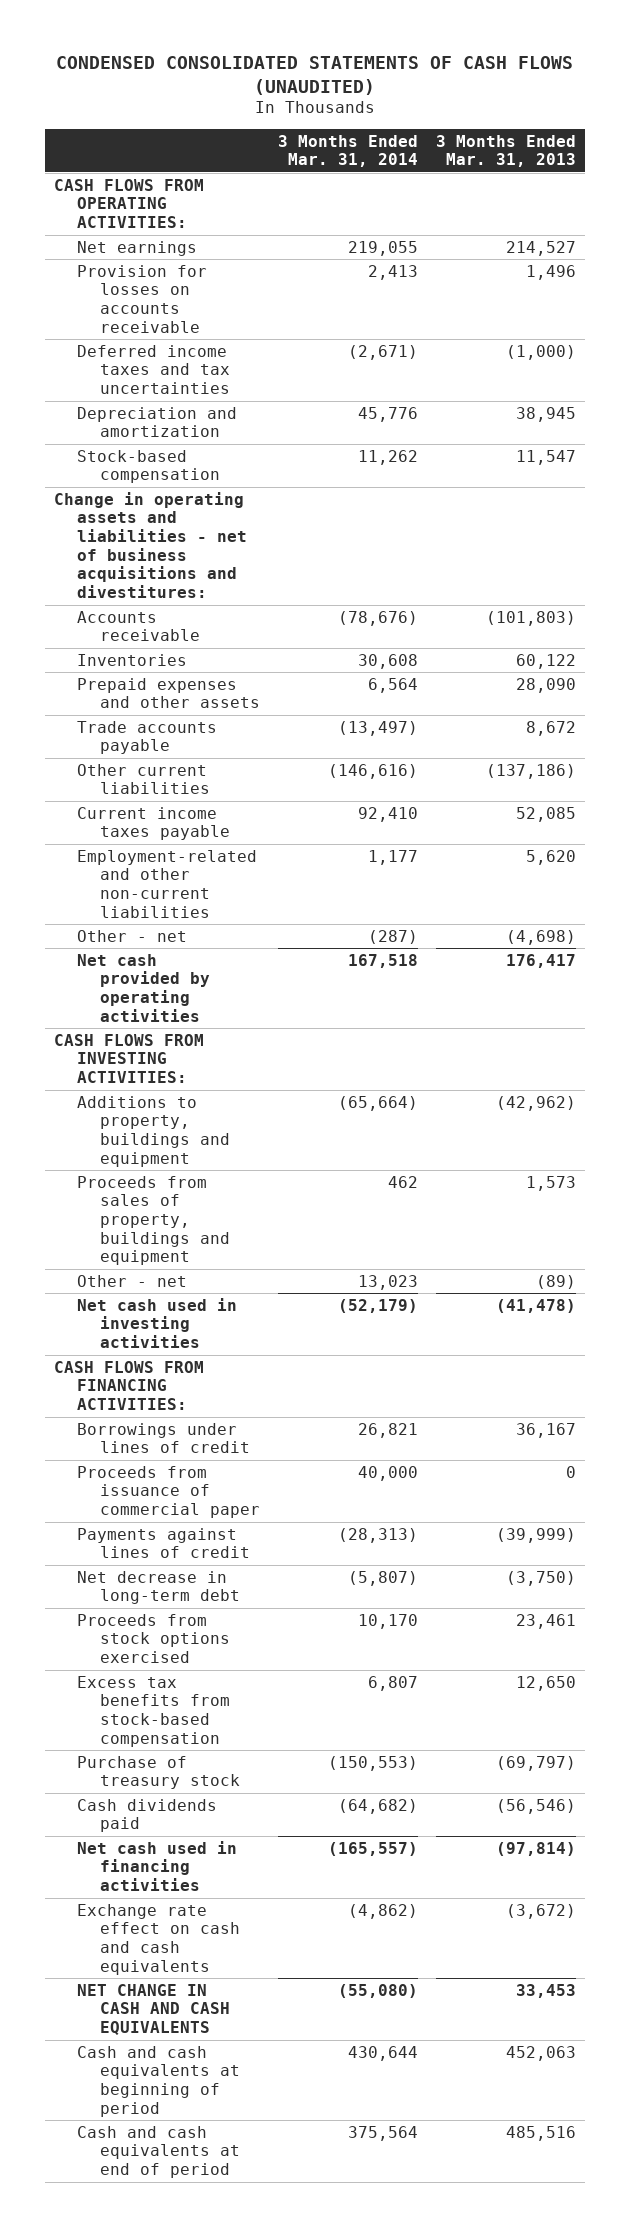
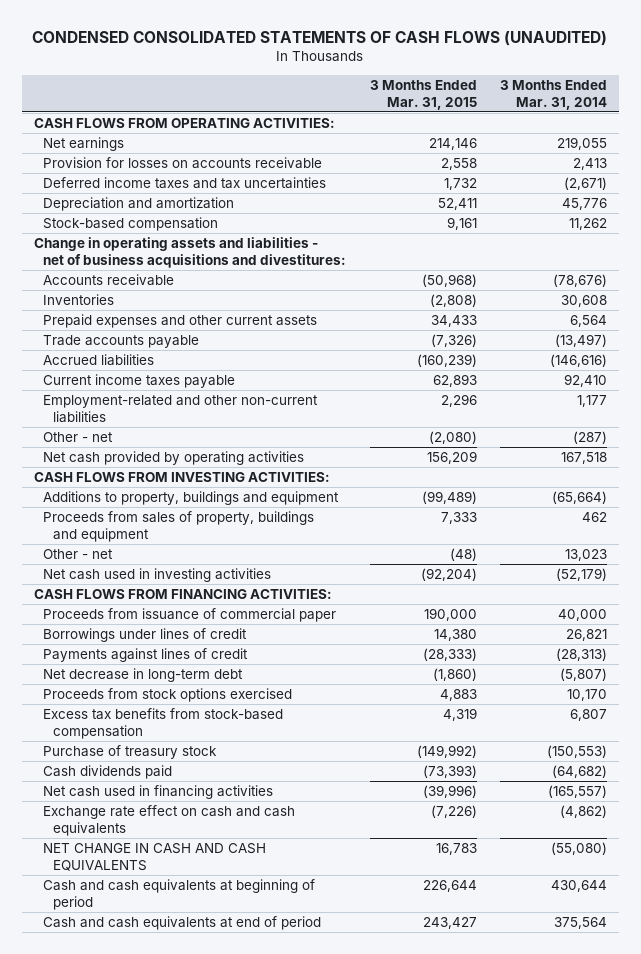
[435,134,576,168] 3 Months Ended Mar. 31, 2013 -> none
none -> [369,79,477,110] 3 Months Ended Mar. 31, 2015
[77,677,261,709] Prepaid expenses and other assets -> [43,314,318,329] Prepaid expenses and other current assets
[77,763,211,795] Other current liabilities -> [43,354,155,367] Accrued liabilities
[77,1422,251,1454] Borrowings under lines of credit -> [43,628,248,643] Borrowings under lines of credit

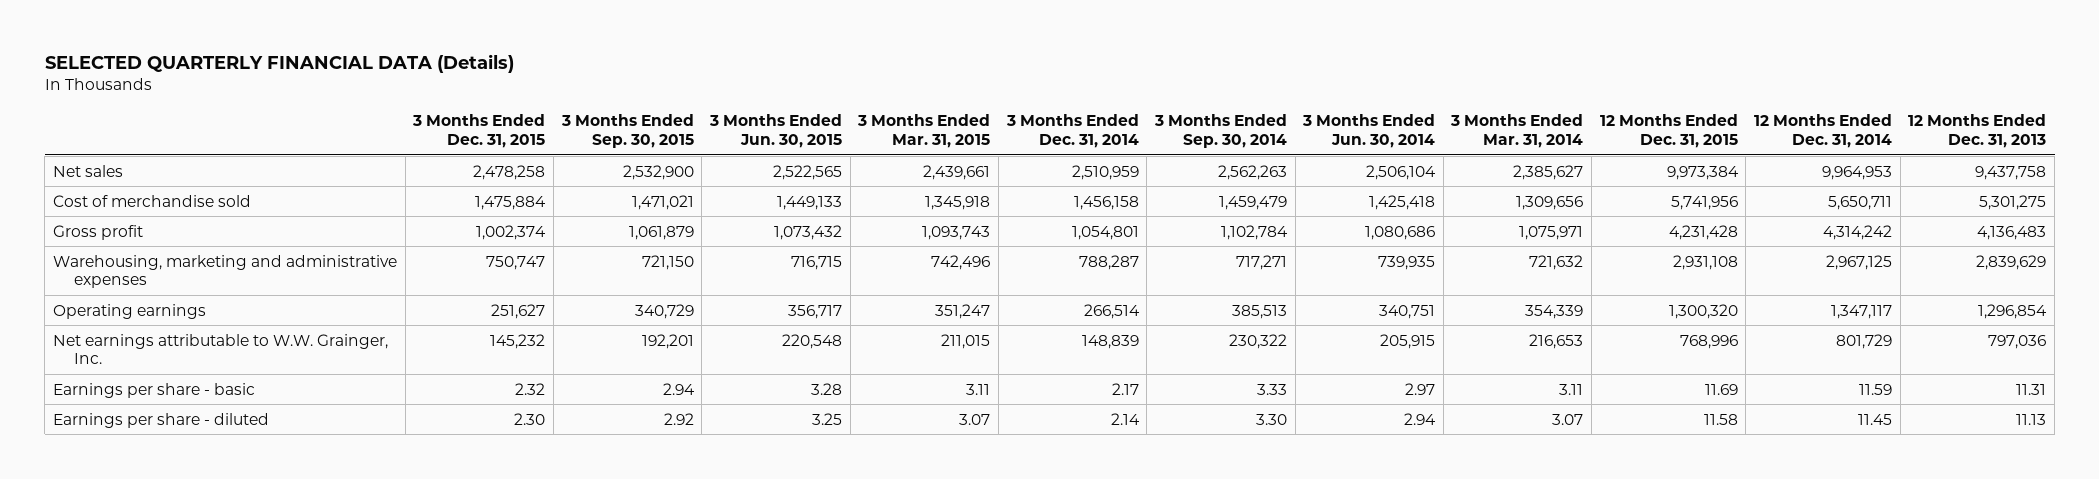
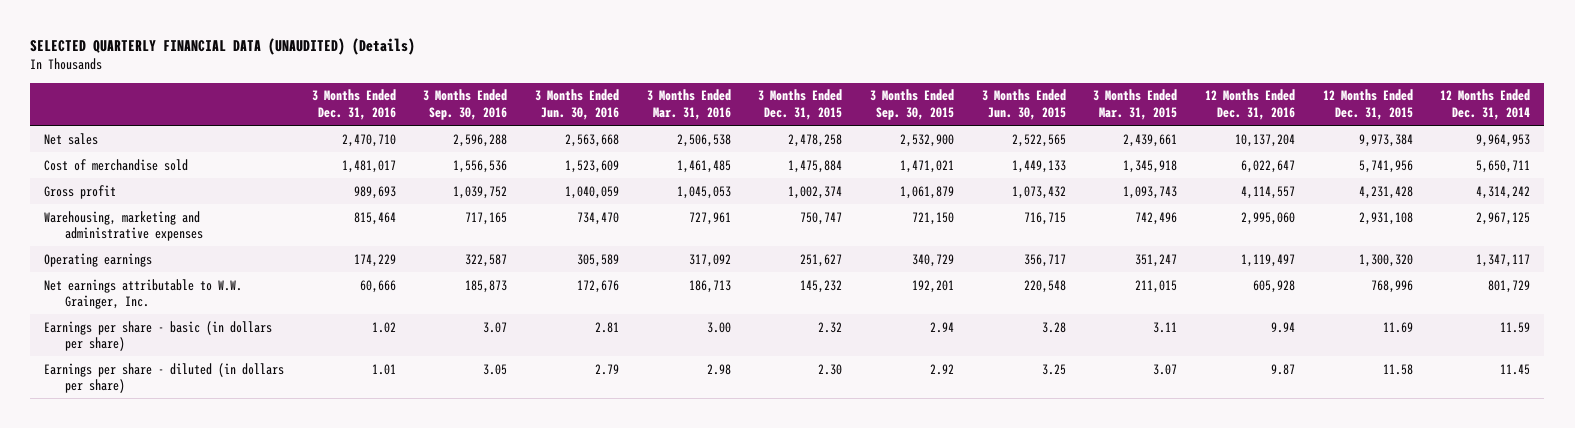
[44,54,514,74] SELECTED QUARTERLY FINANCIAL DATA (Details) -> [30,38,416,56] SELECTED QUARTERLY FINANCIAL DATA (UNAUDITED) (Details)
[1005,114,1139,149] 3 Months Ended Dec. 31, 2014 -> none
[1153,114,1287,149] 3 Months Ended Sep. 30, 2014 -> none
[1302,114,1436,149] 3 Months Ended Jun. 30, 2014 -> none
[1450,114,1584,149] 3 Months Ended Mar. 31, 2014 -> none
[1908,114,2047,149] 12 Months Ended Dec. 31, 2013 -> none
none -> [311,89,396,120] 3 Months Ended Dec. 31, 2016
none -> [423,89,508,120] 3 Months Ended Sep. 30, 2016
none -> [535,89,620,120] 3 Months Ended Jun. 30, 2016
none -> [646,89,731,120] 3 Months Ended Mar. 31, 2016
none -> [1205,89,1296,120] 12 Months Ended Dec. 31, 2016
[52,382,255,398] Earnings per share - basic -> [44,320,273,352] Earnings per share - basic (in dollars per share)
[52,412,269,428] Earnings per share - diluted -> [44,362,285,394] Earnings per share - diluted (in dollars per share)

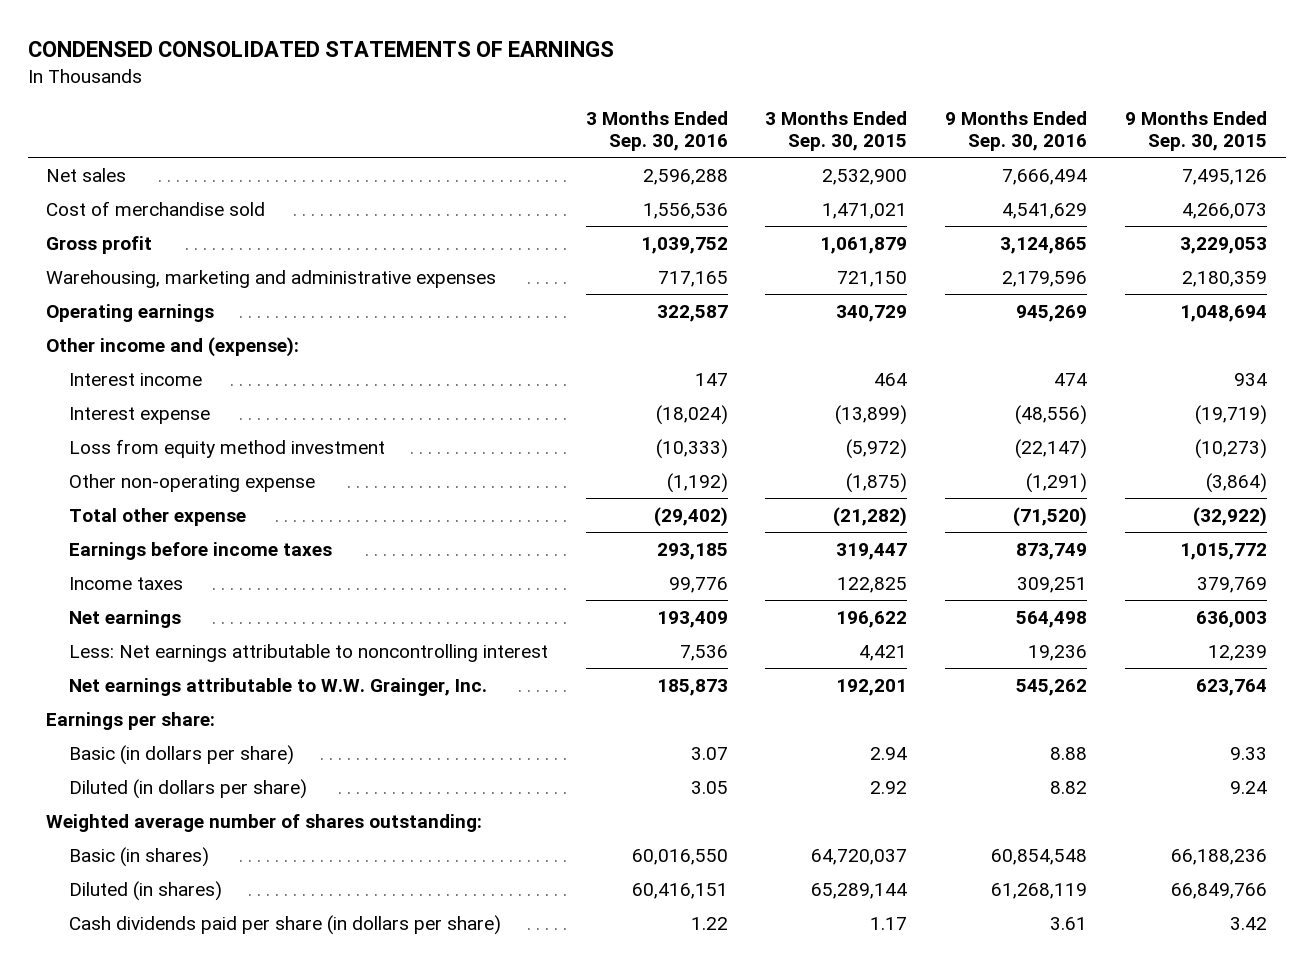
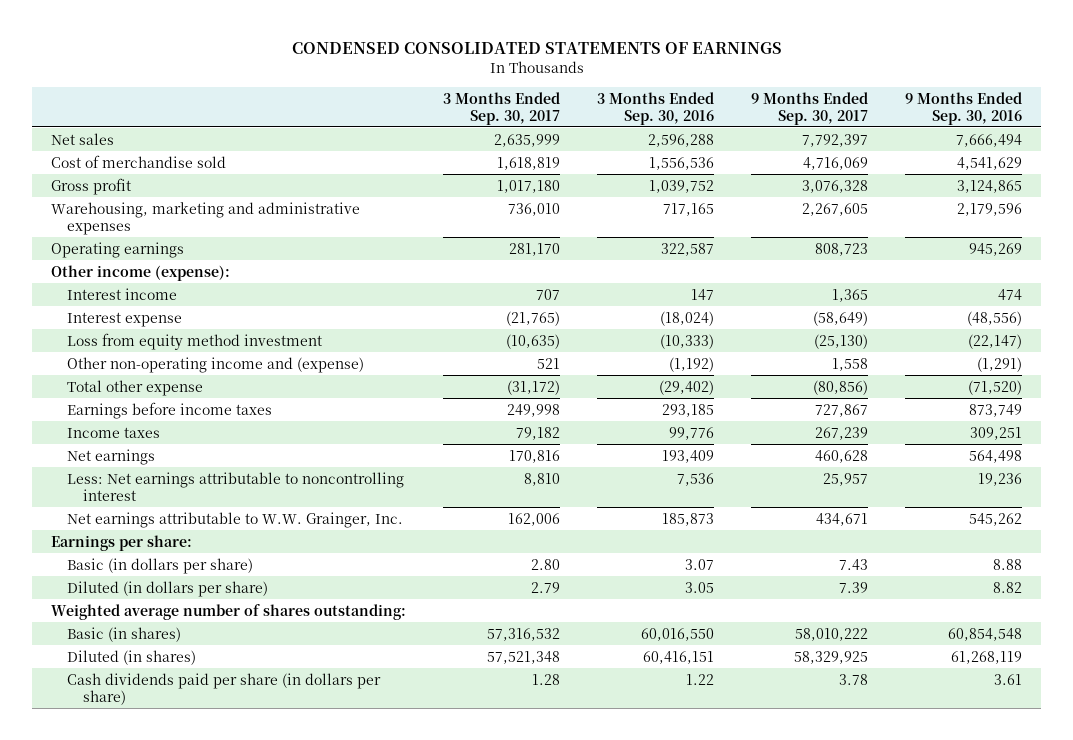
[765,111,908,152] 3 Months Ended Sep. 30, 2015 -> none
[1124,111,1267,152] 9 Months Ended Sep. 30, 2015 -> none
none -> [442,91,560,125] 3 Months Ended Sep. 30, 2017
none -> [751,91,869,125] 9 Months Ended Sep. 30, 2017
[46,336,300,357] Other income and (expense): -> [50,264,230,281] Other income (expense):
[69,473,316,492] Other non-operating expense -> [66,356,364,373] Other non-operating income and (expense)

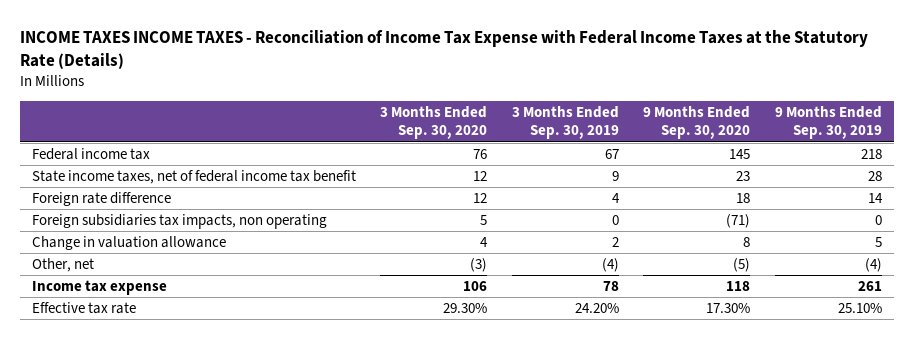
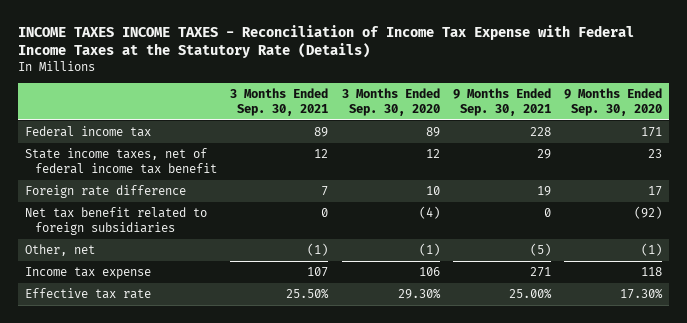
[511,106,619,140] 3 Months Ended Sep. 30, 2019 -> none
[774,106,882,140] 9 Months Ended Sep. 30, 2019 -> none
none -> [230,87,329,117] 3 Months Ended Sep. 30, 2021
none -> [452,87,551,117] 9 Months Ended Sep. 30, 2021
[473,149,488,160] 76 -> [425,127,440,138] 89
[729,149,751,160] 145 -> [640,127,662,138] 171
[31,236,226,251] Change in valuation allowance -> none
[473,193,488,204] 12 -> [425,186,440,196] 10
[736,193,751,204] 18 -> [647,186,662,197] 17
[31,214,327,230] Foreign subsidiaries tax impacts, non operating -> [24,207,207,236] Net tax benefit related to foreign subsidiaries
[480,215,488,226] 5 -> [418,206,440,220] (4)
[726,214,751,229] (71) -> [633,206,662,220] (92)
[470,258,488,273] (3) -> [418,243,440,257] (1)
[733,258,751,273] (5) -> [640,243,662,257] (1)

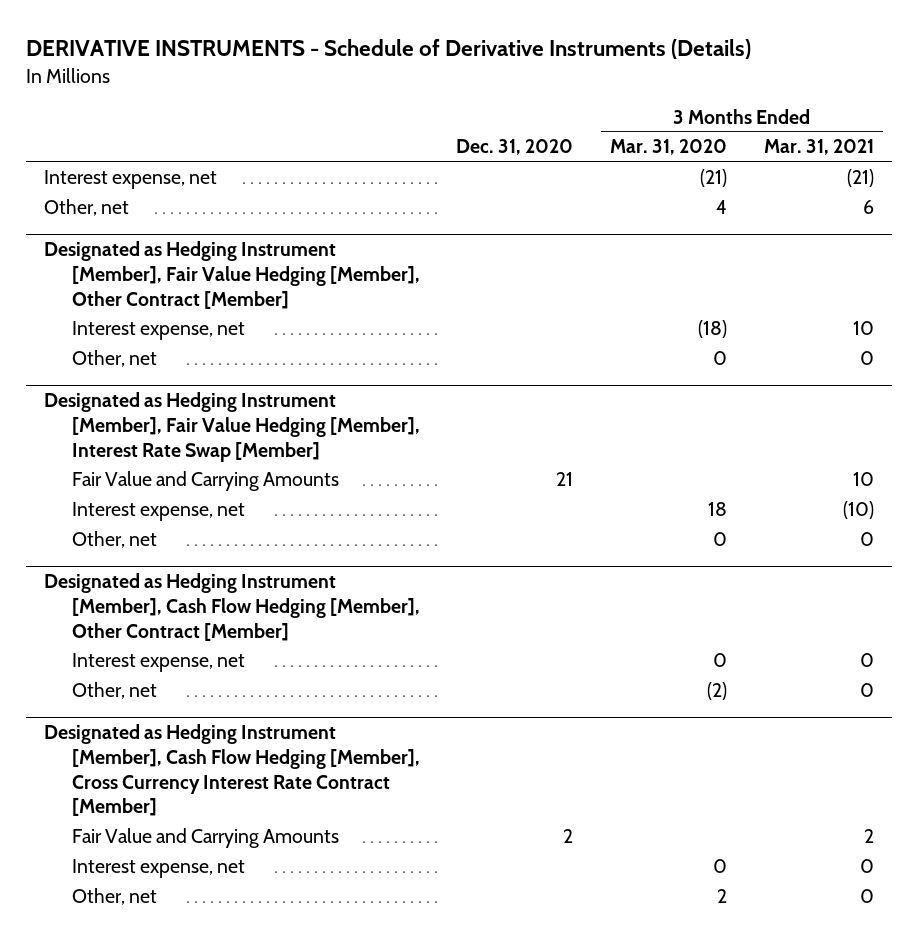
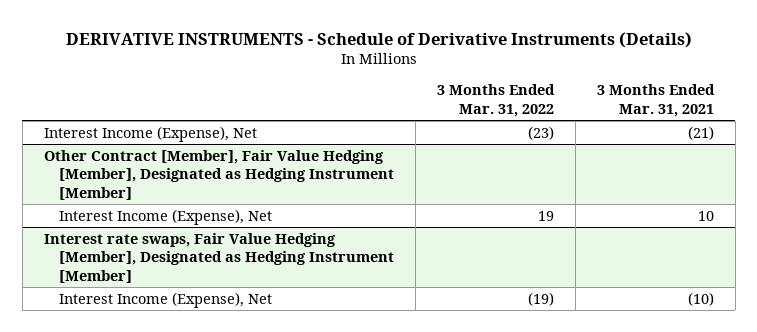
[456,139,574,156] Dec. 31, 2020 -> none
[610,139,728,156] Mar. 31, 2020 -> none
none -> [436,84,555,117] 3 Months Ended Mar. 31, 2022
[44,198,130,216] Other, net -> none
[71,349,157,367] Other, net -> none
[71,470,339,491] Fair Value and Carrying Amounts -> none
[71,530,157,548] Other, net -> none
[44,573,420,641] Designated as Hedging Instrument [Member], Cash Flow Hedging [Member], Other Contract [Member] -> none
[71,652,245,672] Interest expense, net -> none
[71,681,157,699] Other, net -> none
[44,724,420,817] Designated as Hedging Instrument [Member], Cash Flow Hedging [Member], Cross Currency Interest Rate Contract [Member] -> none
[71,827,339,848] Fair Value and Carrying Amounts -> none
[71,858,245,878] Interest expense, net -> none
[71,887,157,905] Other, net -> none
[44,169,218,189] Interest expense, net -> [43,125,257,142] Interest Income (Expense), Net
[44,241,420,309] Designated as Hedging Instrument [Member], Fair Value Hedging [Member], Other Contract [Member] -> [43,149,394,200] Other Contract [Member], Fair Value Hedging [Member], Designated as Hedging Instrument [Member]
[71,320,245,340] Interest expense, net -> [58,208,272,225] Interest Income (Expense), Net
[44,392,420,462] Designated as Hedging Instrument [Member], Fair Value Hedging [Member], Interest Rate Swap [Member] -> [43,232,394,283] Interest rate swaps, Fair Value Hedging [Member], Designated as Hedging Instrument [Member]
[71,501,245,521] Interest expense, net -> [58,291,272,308] Interest Income (Expense), Net

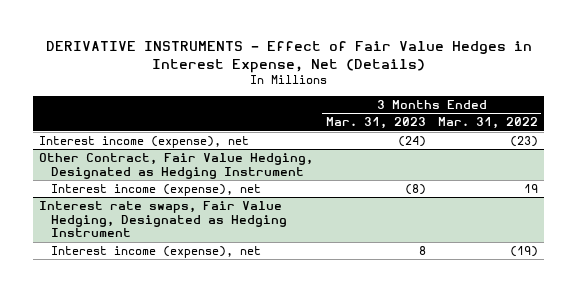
[65,31,692,48] DERIVATIVE INSTRUMENTS - Schedule of Derivative Instruments (Details) -> [45,41,532,73] DERIVATIVE INSTRUMENTS - Effect of Fair Value Hedges in Interest Expense, Net (Details)
[596,84,715,117] 3 Months Ended Mar. 31, 2021 -> none
none -> [325,117,426,130] Mar. 31, 2023
[43,125,257,142] Interest Income (Expense), Net -> [39,136,250,149] Interest income (expense), net
[43,149,394,200] Other Contract [Member], Fair Value Hedging [Member], Designated as Hedging Instrument [Member] -> [39,153,314,179] Other Contract, Fair Value Hedging, Designated as Hedging Instrument
[58,208,272,225] Interest Income (Expense), Net -> [50,184,261,197] Interest income (expense), net
[43,232,394,283] Interest rate swaps, Fair Value Hedging [Member], Designated as Hedging Instrument [Member] -> [39,201,287,238] Interest rate swaps, Fair Value Hedging, Designated as Hedging Instrument
[58,291,272,308] Interest Income (Expense), Net -> [50,246,261,259] Interest income (expense), net

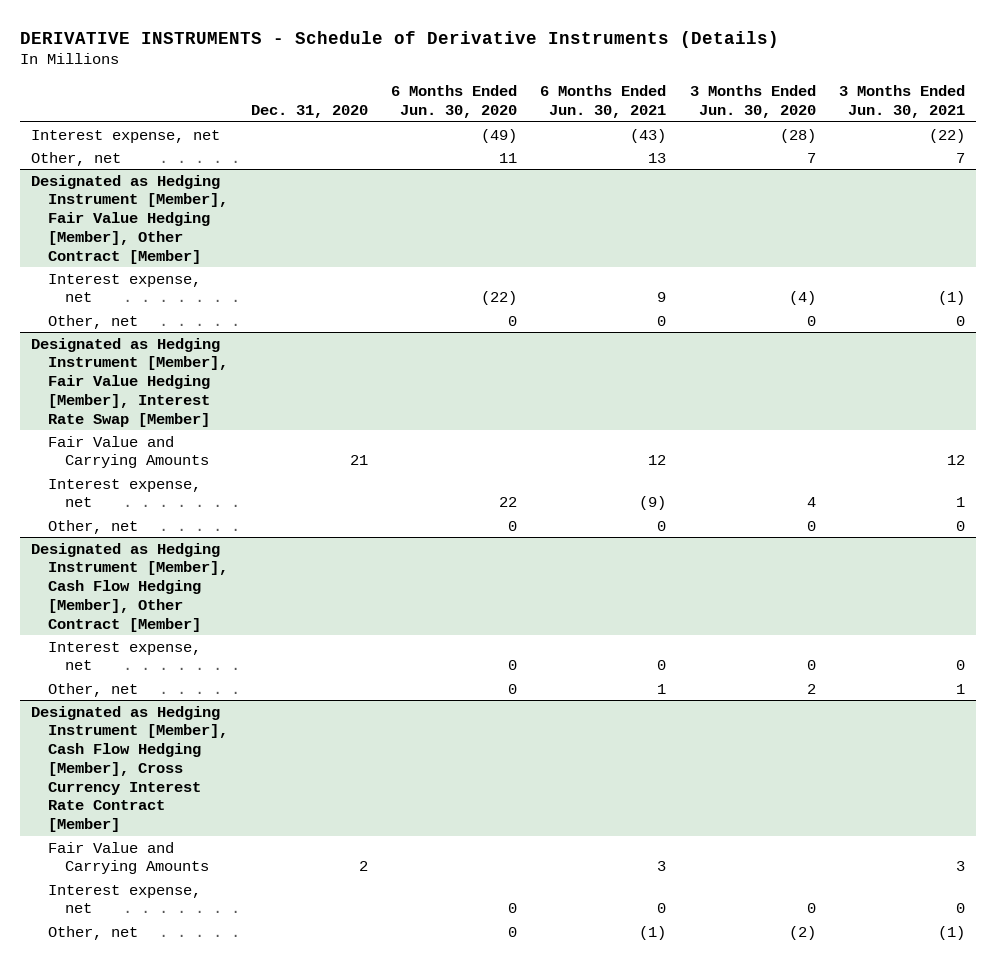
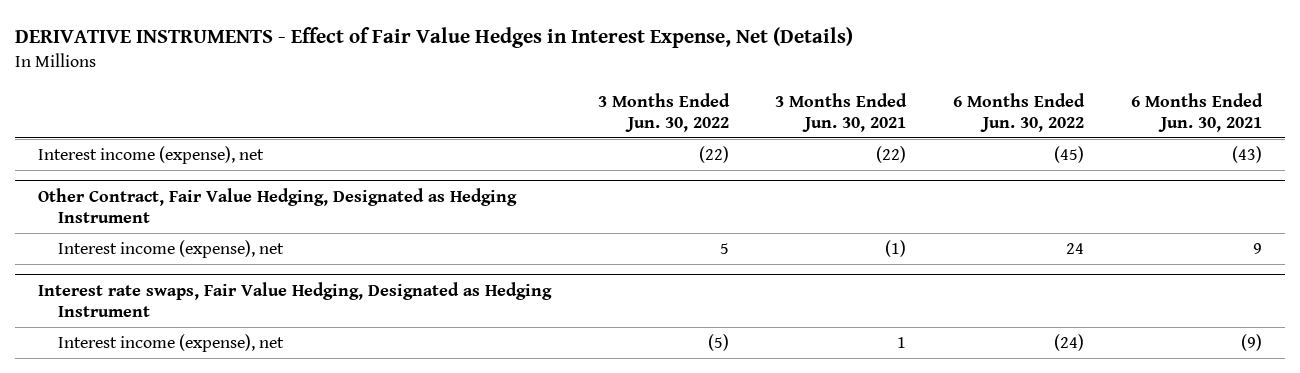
[19,30,779,48] DERIVATIVE INSTRUMENTS - Schedule of Derivative Instruments (Details) -> [14,26,853,48] DERIVATIVE INSTRUMENTS - Effect of Fair Value Hedges in Interest Expense, Net (Details)
[251,105,369,119] Dec. 31, 2020 -> none
[391,85,518,119] 6 Months Ended Jun. 30, 2020 -> none
[689,85,816,119] 3 Months Ended Jun. 30, 2020 -> none
none -> [597,92,730,132] 3 Months Ended Jun. 30, 2022
none -> [953,92,1086,132] 6 Months Ended Jun. 30, 2022
[31,151,122,166] Other, net -> none
[48,314,139,329] Other, net -> none
[48,435,210,469] Fair Value and Carrying Amounts -> none
[48,519,139,534] Other, net -> none
[31,542,229,632] Designated as Hedging Instrument [Member], Cash Flow Hedging [Member], Other Contract [Member] -> none
[48,641,202,671] Interest expense, net -> none
[48,682,139,697] Other, net -> none
[31,705,229,833] Designated as Hedging Instrument [Member], Cash Flow Hedging [Member], Cross Currency Interest Rate Contract [Member] -> none
[48,841,210,875] Fair Value and Carrying Amounts -> none
[48,884,202,914] Interest expense, net -> none
[48,925,139,940] Other, net -> none
[31,129,221,143] Interest expense, net -> [38,146,265,165] Interest income (expense), net
[31,174,229,264] Designated as Hedging Instrument [Member], Fair Value Hedging [Member], Other Contract [Member] -> [38,187,518,224] Other Contract, Fair Value Hedging, Designated as Hedging Instrument
[48,273,202,303] Interest expense, net -> [58,240,285,259] Interest income (expense), net
[31,337,229,427] Designated as Hedging Instrument [Member], Fair Value Hedging [Member], Interest Rate Swap [Member] -> [38,281,553,318] Interest rate swaps, Fair Value Hedging, Designated as Hedging Instrument
[48,478,202,508] Interest expense, net -> [58,334,285,353] Interest income (expense), net

